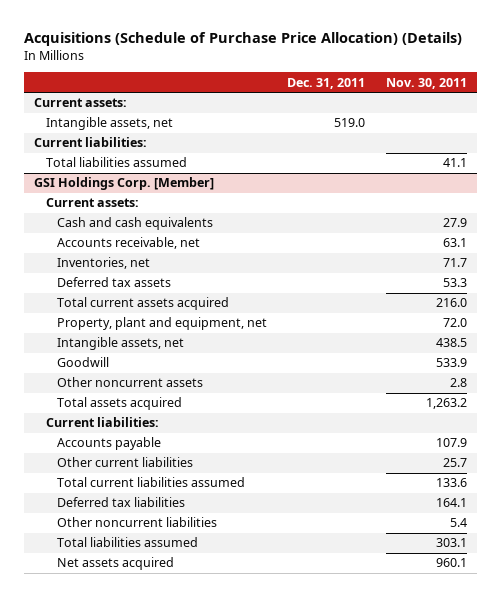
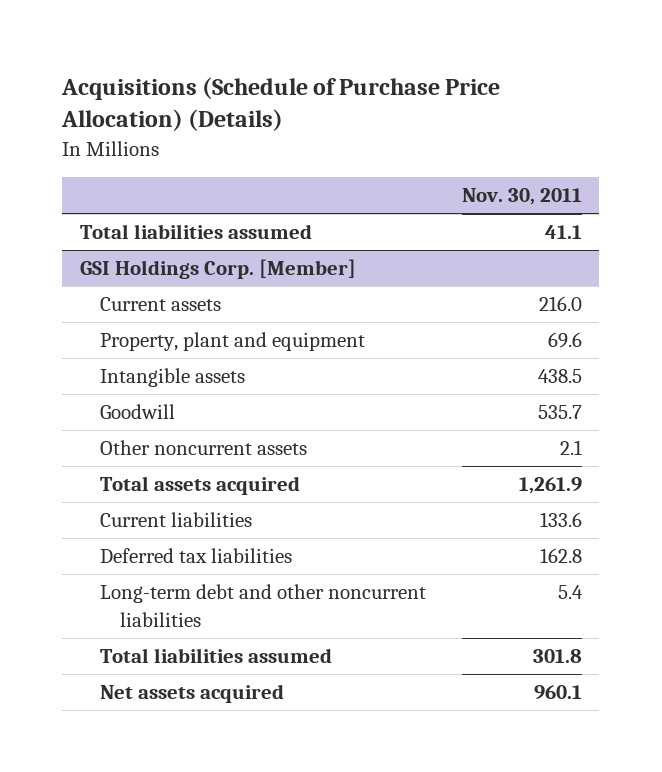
[287,77,366,89] Dec. 31, 2011 -> none
[34,98,128,108] Current assets: -> none
[45,117,173,131] Intangible assets, net -> none
[34,137,148,148] Current liabilities: -> none
[45,198,139,208] Current assets: -> none
[56,217,213,231] Cash and cash equivalents -> none
[56,237,200,250] Accounts receivable, net -> none
[56,257,150,270] Inventories, net -> none
[56,277,171,288] Deferred tax assets -> none
[45,417,159,428] Current liabilities: -> none
[56,437,161,451] Accounts payable -> none
[56,457,193,468] Other current liabilities -> none
[56,297,229,311] Total current assets acquired -> [99,297,221,312] Current assets
[56,317,267,331] Property, plant and equipment, net -> [99,332,365,352] Property, plant and equipment
[442,318,467,328] 72.0 -> [547,332,582,349] 69.6
[56,337,184,351] Intangible assets, net -> [99,368,245,388] Intangible assets
[435,358,467,368] 533.9 -> [537,405,582,420] 535.7
[449,378,467,388] 2.8 -> [559,440,582,456] 2.1
[425,398,467,410] 1,263.2 -> [518,477,582,495] 1,261.9
[56,477,245,488] Total current liabilities assumed -> [99,512,252,528] Current liabilities
[435,498,467,508] 164.1 -> [539,548,582,564] 162.8
[56,517,217,528] Other noncurrent liabilities -> [99,584,426,627] Long-term debt and other noncurrent liabilities
[435,538,467,548] 303.1 -> [532,649,582,664] 301.8

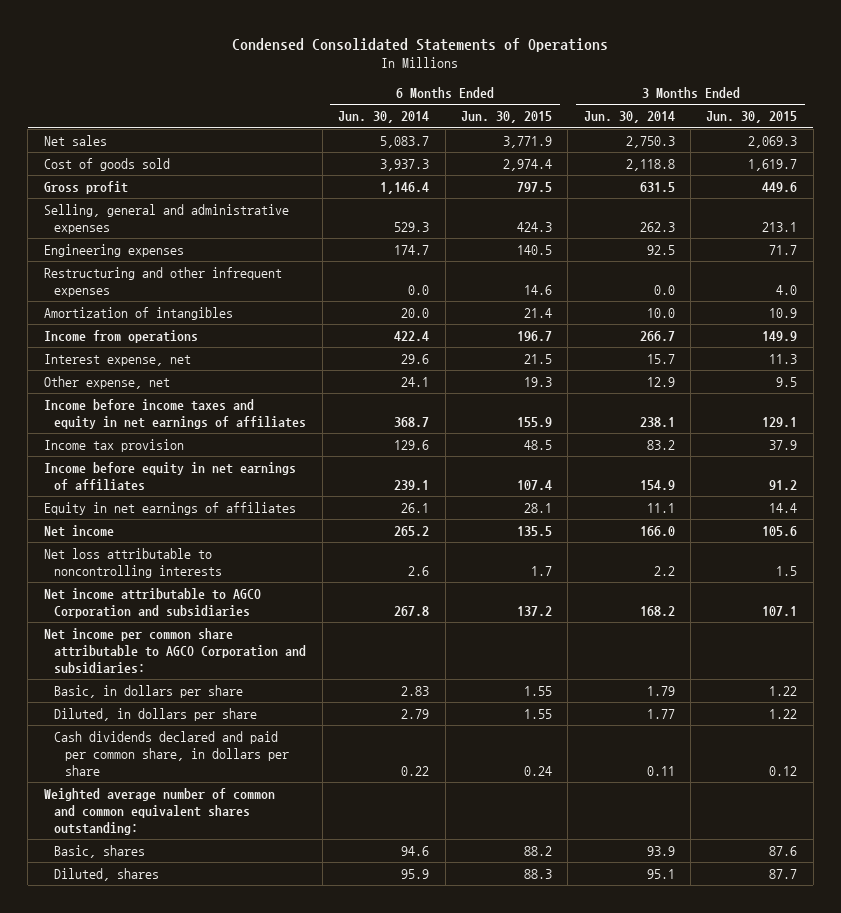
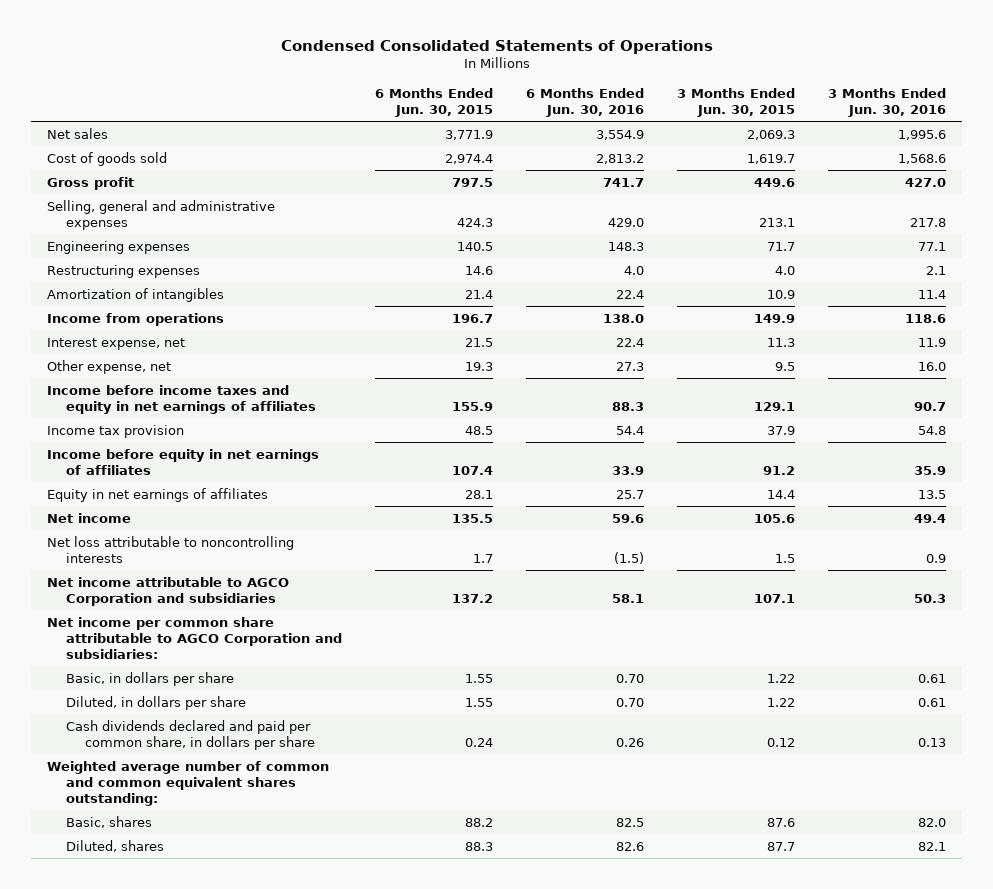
[338,111,430,124] Jun. 30, 2014 -> none
[583,111,675,124] Jun. 30, 2014 -> none
none -> [526,87,645,117] 6 Months Ended Jun. 30, 2016
none -> [827,87,946,117] 3 Months Ended Jun. 30, 2016
[43,267,282,298] Restructuring and other infrequent expenses -> [47,264,201,278] Restructuring expenses

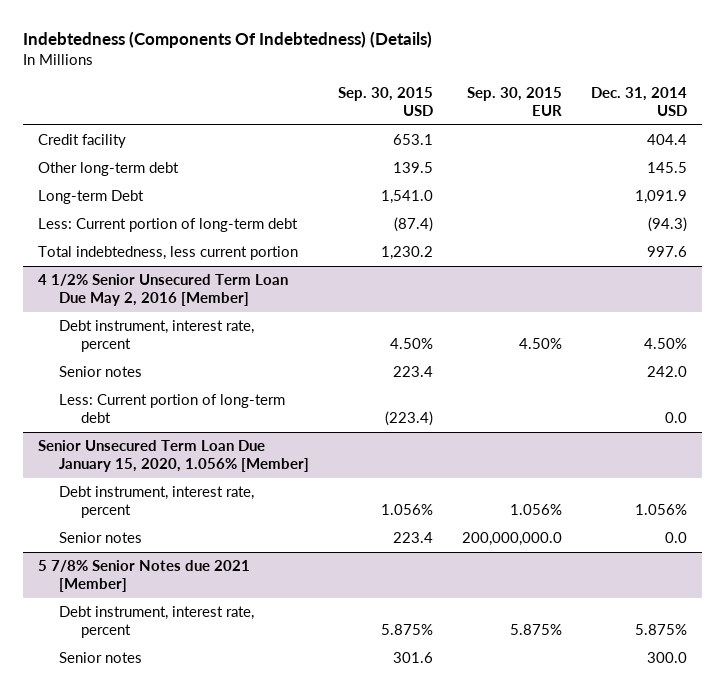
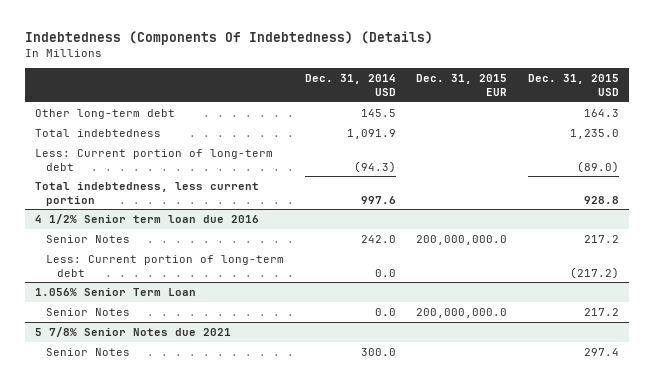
[338,87,434,116] Sep. 30, 2015 USD -> none
[467,87,563,116] Sep. 30, 2015 EUR -> none
none -> [416,74,508,97] Dec. 31, 2015 EUR
none -> [527,74,619,97] Dec. 31, 2015 USD
[37,134,126,149] Credit facility -> none
[37,190,144,205] Long-term Debt -> [34,128,161,137] Total indebtedness
[59,320,255,352] Debt instrument, interest rate, percent -> none
[37,274,288,306] 4 1/2% Senior Unsecured Term Loan Due May 2, 2016 [Member] -> [34,213,259,224] 4 1/2% Senior term loan due 2016
[59,366,143,378] Senior notes -> [46,234,131,243] Senior Notes
[59,486,255,518] Debt instrument, interest rate, percent -> none
[59,606,255,638] Debt instrument, interest rate, percent -> none
[37,440,310,472] Senior Unsecured Term Loan Due January 15, 2020, 1.056% [Member] -> [34,287,196,296] 1.056% Senior Term Loan
[59,532,143,544] Senior notes -> [46,307,131,316] Senior Notes
[37,560,250,592] 5 7/8% Senior Notes due 2021 [Member] -> [34,326,231,337] 5 7/8% Senior Notes due 2021
[59,652,143,664] Senior notes -> [46,347,131,356] Senior Notes

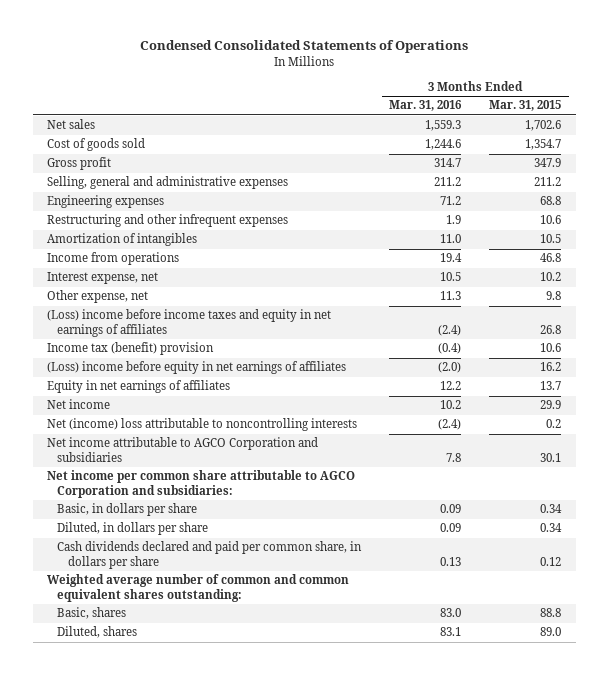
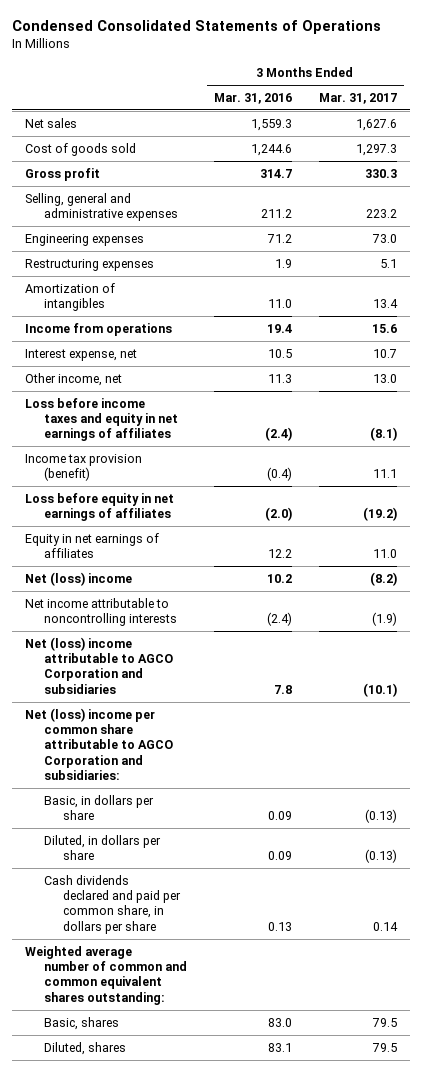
[489,100,562,112] Mar. 31, 2015 -> none
none -> [318,92,397,104] Mar. 31, 2017
[46,214,288,228] Restructuring and other infrequent expenses -> [25,258,155,271] Restructuring expenses
[46,290,148,304] Other expense, net -> [25,372,123,386] Other income, net
[46,309,331,337] (Loss) income before income taxes and equity in net earnings of affiliates -> [25,397,178,442] Loss before income taxes and equity in net earnings of affiliates
[46,342,214,356] Income tax (benefit) provision -> [25,453,143,482] Income tax provision (benefit)
[46,361,346,375] (Loss) income before equity in net earnings of affiliates -> [25,492,175,522] Loss before equity in net earnings of affiliates
[46,399,110,410] Net income -> [25,571,133,586] Net (loss) income
[46,418,357,432] Net (income) loss attributable to noncontrolling interests -> [25,597,177,627] Net income attributable to noncontrolling interests
[46,437,318,462] Net income attributable to AGCO Corporation and subsidiaries -> [25,636,173,694] Net (loss) income attributable to AGCO Corporation and subsidiaries
[46,470,355,498] Net income per common share attributable to AGCO Corporation and subsidiaries: -> [25,707,173,781] Net (loss) income per common share attributable to AGCO Corporation and subsidiaries:

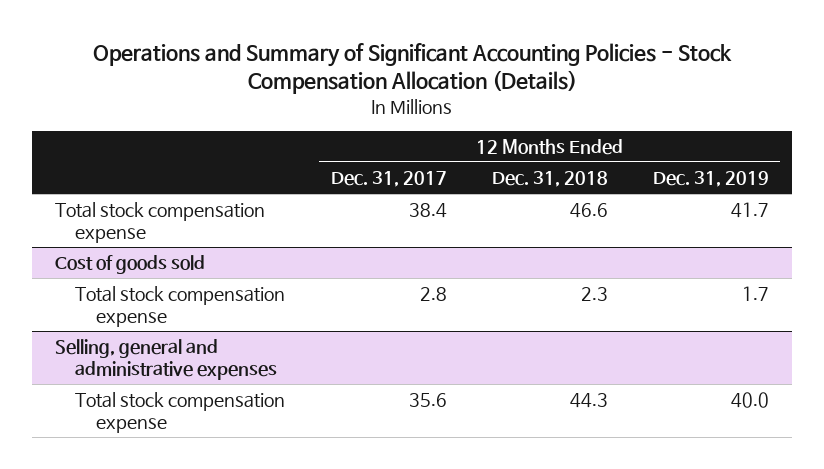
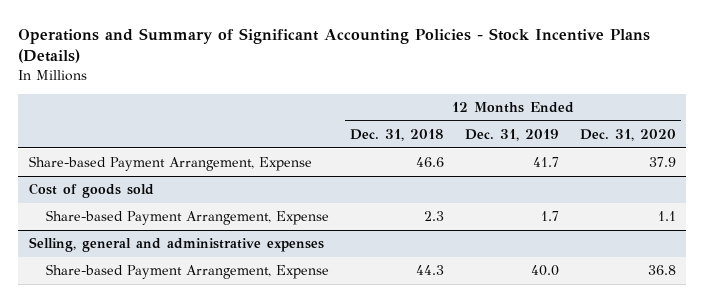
[93,43,733,95] Operations and Summary of Significant Accounting Policies - Stock Compensation Allocation (Details) -> [18,27,651,64] Operations and Summary of Significant Accounting Policies - Stock Incentive Plans (Details)
[330,170,447,187] Dec. 31, 2017 -> none
none -> [579,129,676,142] Dec. 31, 2020
[54,202,265,244] Total stock compensation expense -> [28,156,312,172] Share-based Payment Arrangement, Expense
[75,286,286,328] Total stock compensation expense -> [46,210,330,226] Share-based Payment Arrangement, Expense
[75,392,286,434] Total stock compensation expense -> [46,264,330,280] Share-based Payment Arrangement, Expense

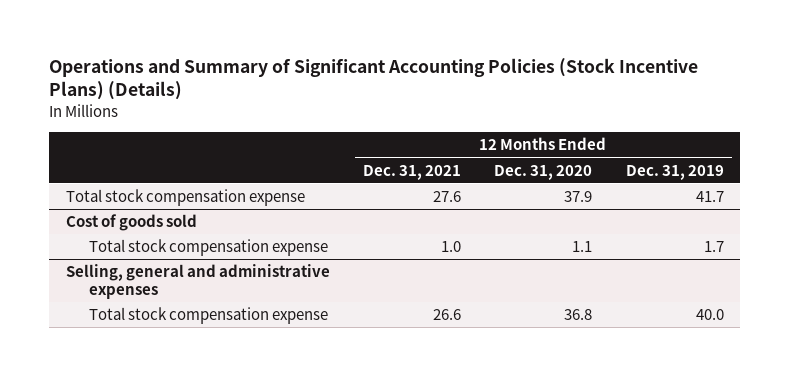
[18,27,651,64] Operations and Summary of Significant Accounting Policies - Stock Incentive Plans (Details) -> [49,57,699,101] Operations and Summary of Significant Accounting Policies (Stock Incentive Plans) (Details)
[349,129,444,142] Dec. 31, 2018 -> none
none -> [363,164,462,180] Dec. 31, 2021
[28,156,312,172] Share-based Payment Arrangement, Expense -> [65,189,305,207] Total stock compensation expense
[46,210,330,226] Share-based Payment Arrangement, Expense -> [88,239,328,257] Total stock compensation expense
[46,264,330,280] Share-based Payment Arrangement, Expense -> [88,307,328,325] Total stock compensation expense

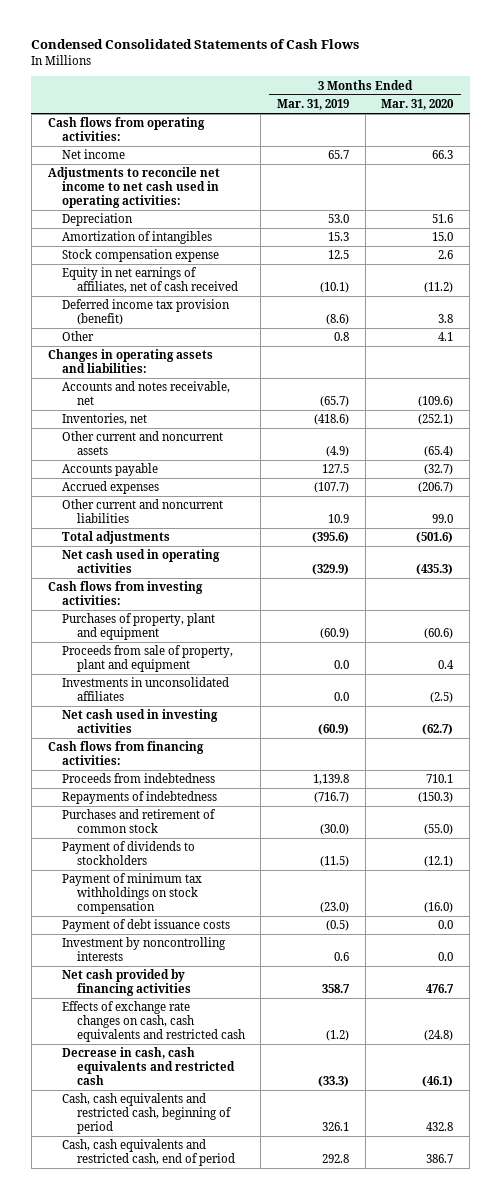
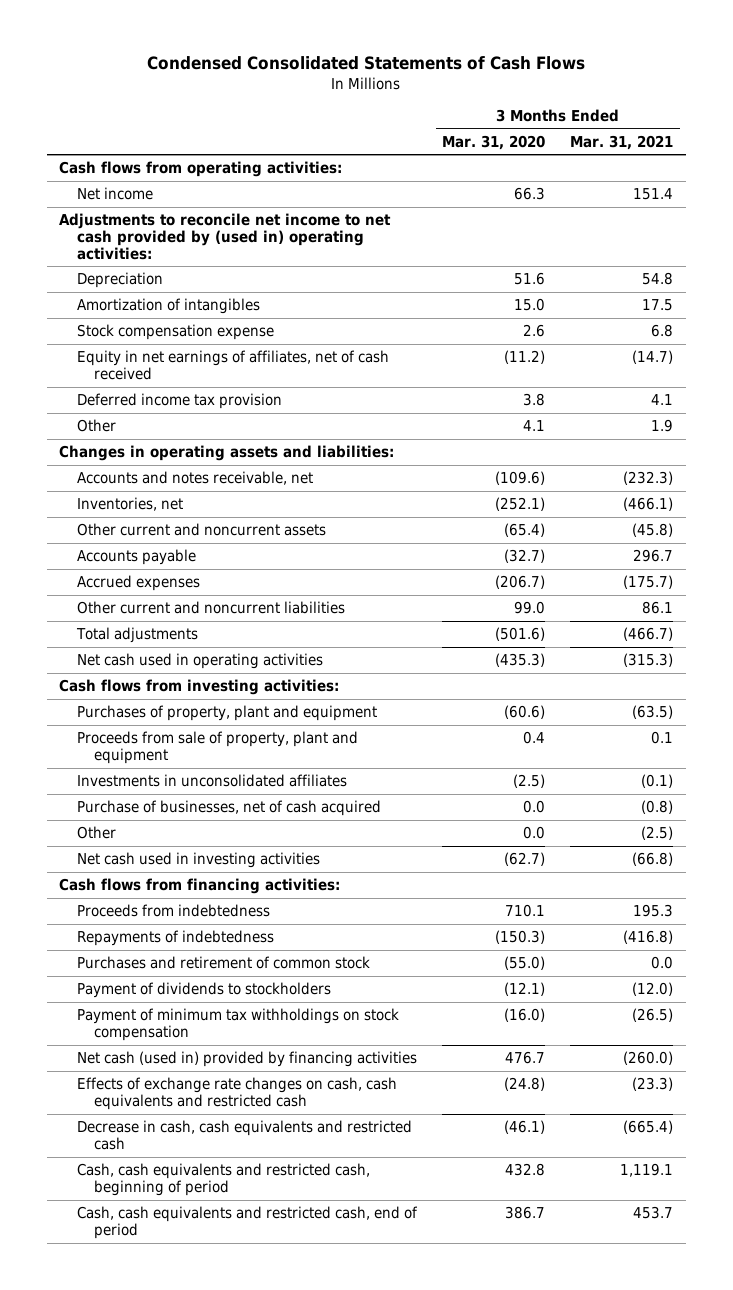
[277,98,350,110] Mar. 31, 2019 -> none
none -> [570,134,674,150] Mar. 31, 2021
[47,167,220,209] Adjustments to reconcile net income to net cash used in operating activities: -> [59,213,392,260] Adjustments to reconcile net income to net cash provided by (used in) operating activities:
[62,299,231,326] Deferred income tax provision (benefit) -> [76,393,282,410] Deferred income tax provision
none -> [76,800,381,817] Purchase of businesses, net of cash acquired
none -> [76,826,116,840] Other
[62,919,231,933] Payment of debt issuance costs -> none
[62,937,227,962] Investment by noncontrolling interests -> none
[62,969,191,997] Net cash provided by financing activities -> [76,1051,417,1068] Net cash (used in) provided by financing activities

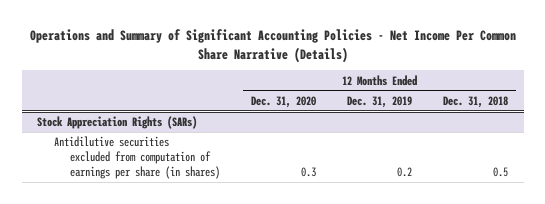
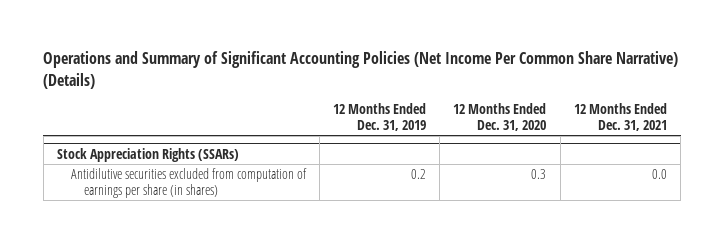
[29,29,516,63] Operations and Summary of Significant Accounting Policies - Net Income Per Common Share Narrative (Details) -> [43,51,679,89] Operations and Summary of Significant Accounting Policies (Net Income Per Common Share Narrative) (Details)
[443,95,509,108] Dec. 31, 2018 -> none
none -> [573,103,667,132] 12 Months Ended Dec. 31, 2021
[37,116,198,130] Stock Appreciation Rights (SARs) -> [56,147,239,162] Stock Appreciation Rights (SSARs)

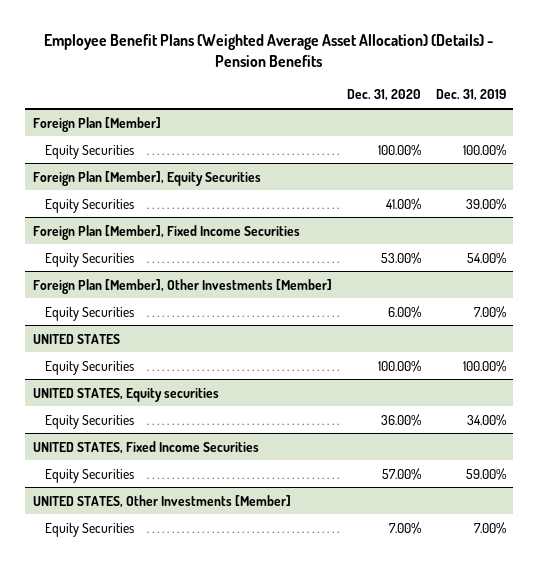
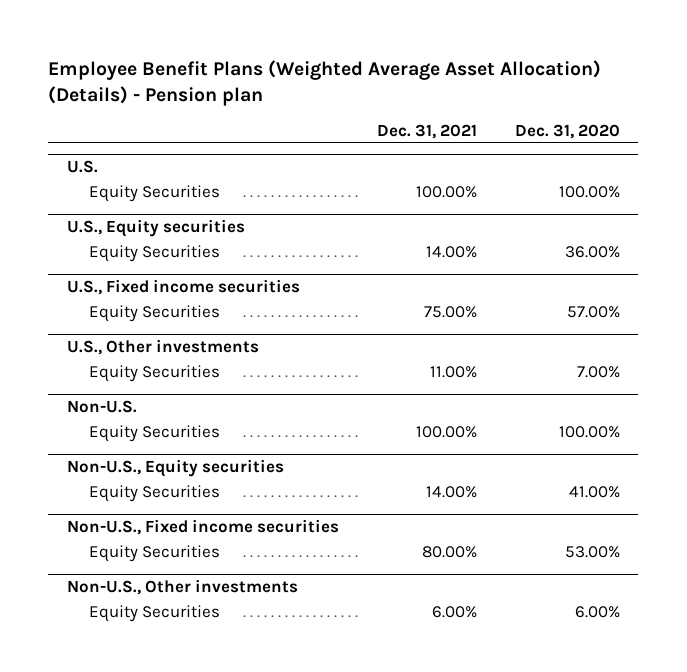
[44,34,494,68] Employee Benefit Plans (Weighted Average Asset Allocation) (Details) - Pension Benefits -> [48,59,602,106] Employee Benefit Plans (Weighted Average Asset Allocation) (Details) - Pension plan
[435,89,506,102] Dec. 31, 2019 -> none
none -> [376,123,477,139] Dec. 31, 2021
[32,116,161,132] Foreign Plan [Member] -> none
[45,144,135,159] Equity Securities -> none
[32,170,261,186] Foreign Plan [Member], Equity Securities -> none
[45,198,135,213] Equity Securities -> none
[32,224,300,240] Foreign Plan [Member], Fixed Income Securities -> none
[45,252,135,267] Equity Securities -> none
[32,278,332,294] Foreign Plan [Member], Other Investments [Member] -> none
[45,306,135,321] Equity Securities -> none
[32,333,120,344] UNITED STATES -> [67,159,99,173] U.S.
[32,387,219,402] UNITED STATES, Equity securities -> none
none -> [67,218,246,237] U.S., Equity securities
[32,440,259,454] UNITED STATES, Fixed Income Securities -> none
none -> [67,278,301,295] U.S., Fixed income securities
[32,494,291,508] UNITED STATES, Other Investments [Member] -> none
none -> [67,338,260,355] U.S., Other investments
none -> [67,399,138,413] Non-U.S.
none -> [88,424,220,442] Equity Securities
none -> [67,458,285,477] Non-U.S., Equity securities
none -> [88,484,220,502] Equity Securities
none -> [67,518,340,535] Non-U.S., Fixed income securities
none -> [88,544,220,562] Equity Securities
none -> [67,578,299,595] Non-U.S., Other investments
none -> [88,604,220,622] Equity Securities

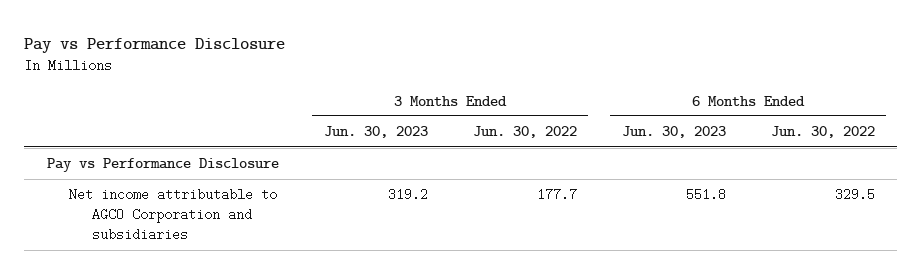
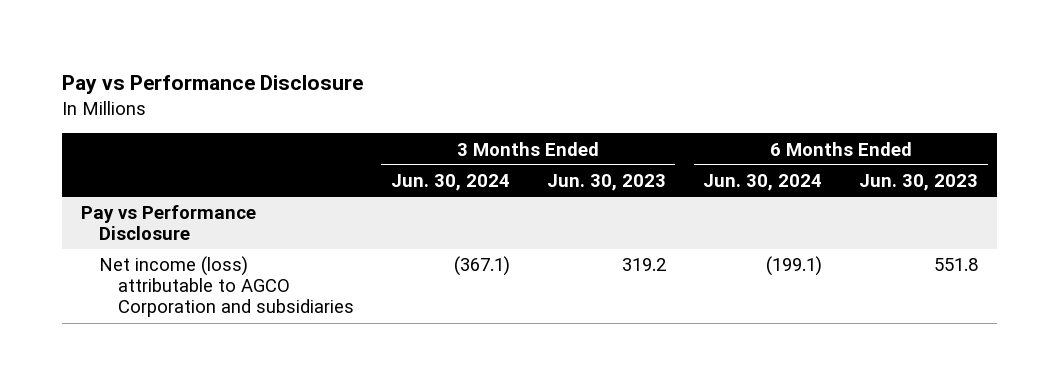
[472,126,577,139] Jun. 30, 2022 -> none
[770,126,875,139] Jun. 30, 2022 -> none
none -> [390,173,510,191] Jun. 30, 2024
none -> [703,173,823,191] Jun. 30, 2024
[69,188,278,242] Net income attributable to AGCO Corporation and subsidiaries -> [99,256,354,318] Net income (loss) attributable to AGCO Corporation and subsidiaries

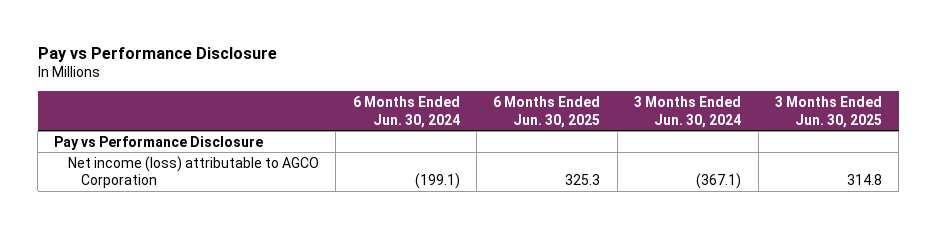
[546,173,666,191] Jun. 30, 2023 -> none
[859,173,979,191] Jun. 30, 2023 -> none
none -> [493,95,601,128] 6 Months Ended Jun. 30, 2025
none -> [774,95,882,128] 3 Months Ended Jun. 30, 2025
[99,256,354,318] Net income (loss) attributable to AGCO Corporation and subsidiaries -> [67,155,319,189] Net income (loss) attributable to AGCO Corporation

